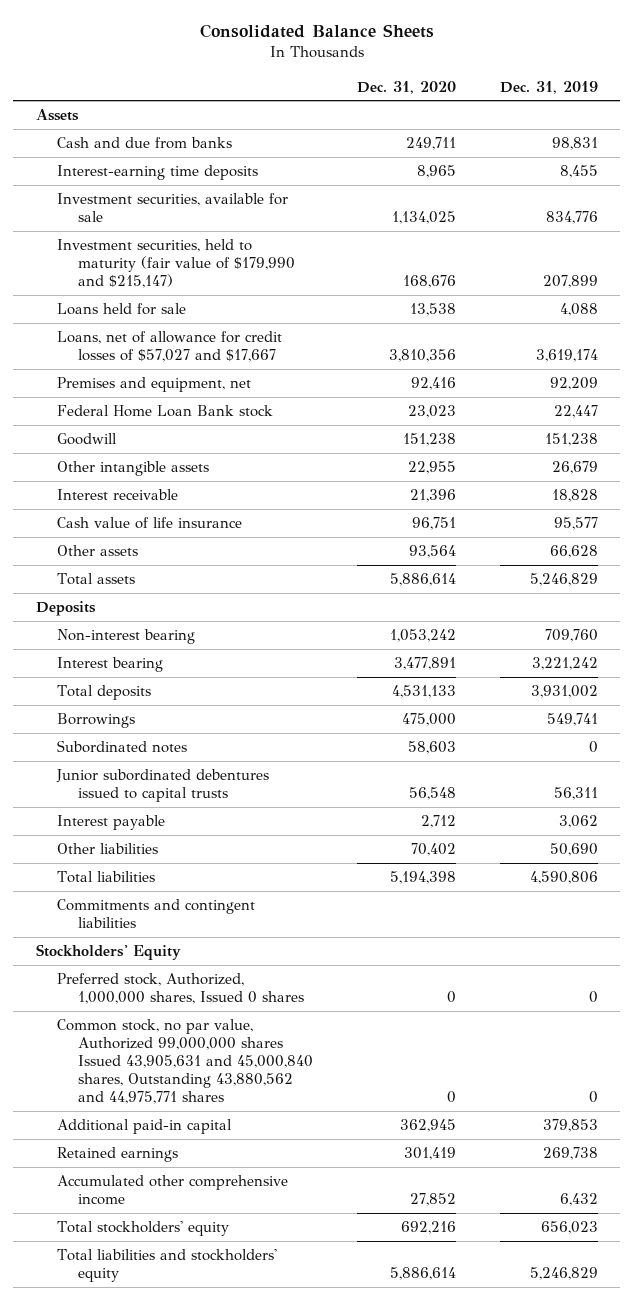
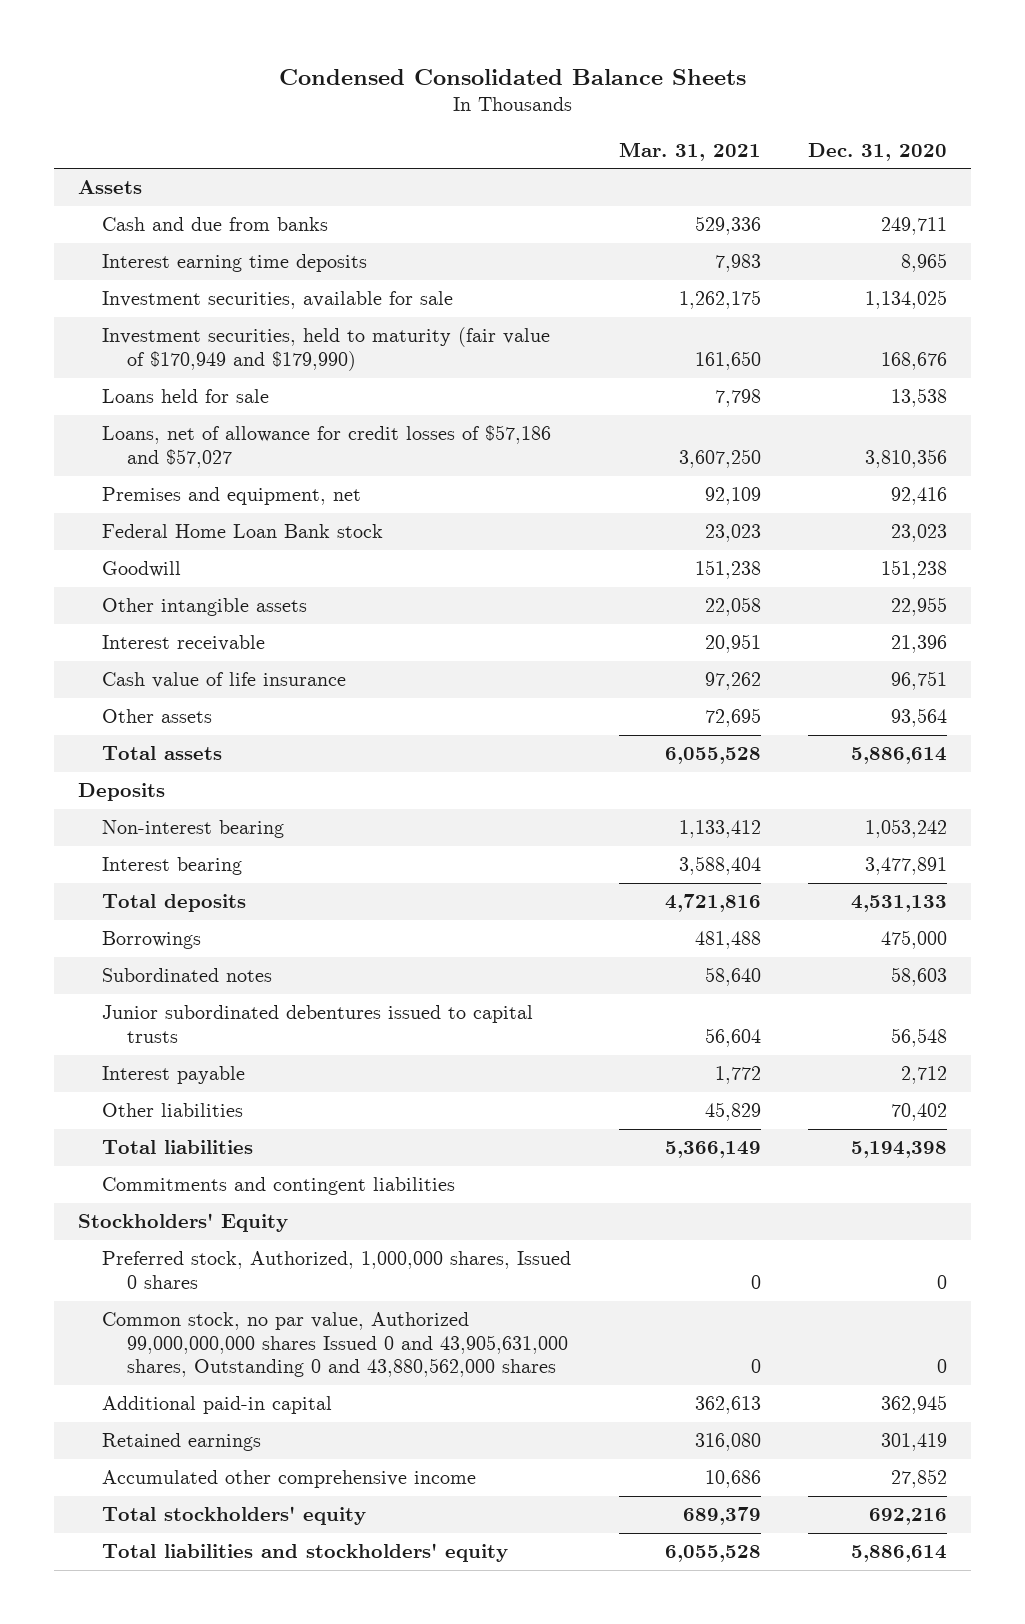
[199,23,434,38] Consolidated Balance Sheets -> [278,68,746,85] Condensed Consolidated Balance Sheets
[499,80,598,94] Dec. 31, 2019 -> none
none -> [618,141,761,161] Mar. 31, 2021
[56,165,258,181] Interest-earning time deposits -> [102,254,368,273] Interest earning time deposits
[56,239,295,289] Investment securities, held to maturity (fair value of $179,990 and $215,147) -> [102,327,551,371] Investment securities, held to maturity (fair value of $170,949 and $179,990)
[56,331,282,363] Loans, net of allowance for credit losses of $57,027 and $17,667 -> [102,425,552,468] Loans, net of allowance for credit losses of $57,186 and $57,027
[56,1019,313,1105] Common stock, no par value, Authorized 99,000,000 shares Issued 43,905,631 and 45,000,840 shares, Outstanding 43,880,562 and 44,975,771 shares -> [102,1312,568,1378] Common stock, no par value, Authorized 99,000,000,000 shares Issued 0 and 43,905,631,000 shares, Outstanding 0 and 43,880,562,000 shares

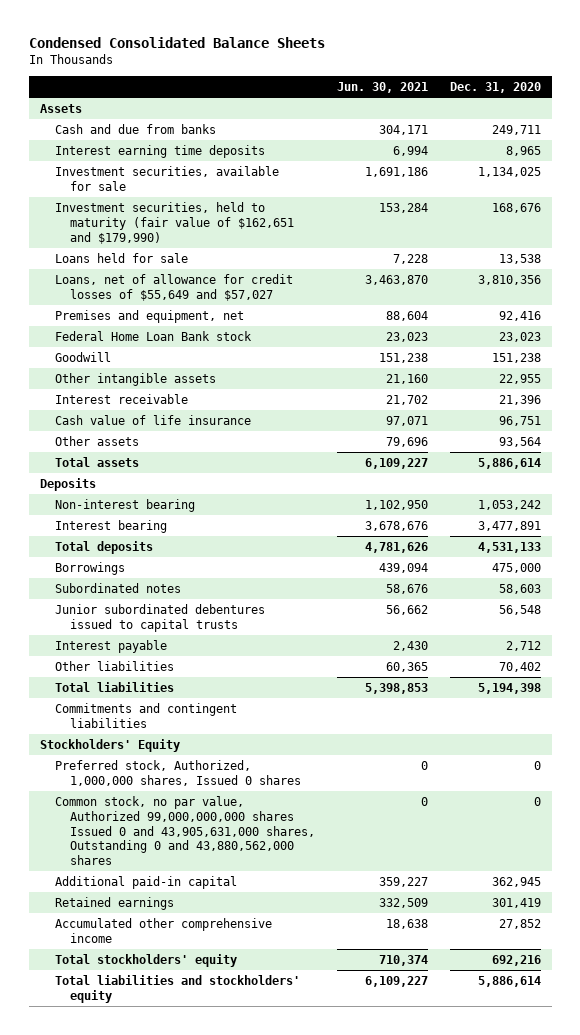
[618,141,761,161] Mar. 31, 2021 -> none
none -> [336,82,428,94] Jun. 30, 2021
[102,327,551,371] Investment securities, held to maturity (fair value of $170,949 and $179,990) -> [54,201,295,244] Investment securities, held to maturity (fair value of $162,651 and $179,990)
[102,425,552,468] Loans, net of allowance for credit losses of $57,186 and $57,027 -> [54,273,293,301] Loans, net of allowance for credit losses of $55,649 and $57,027

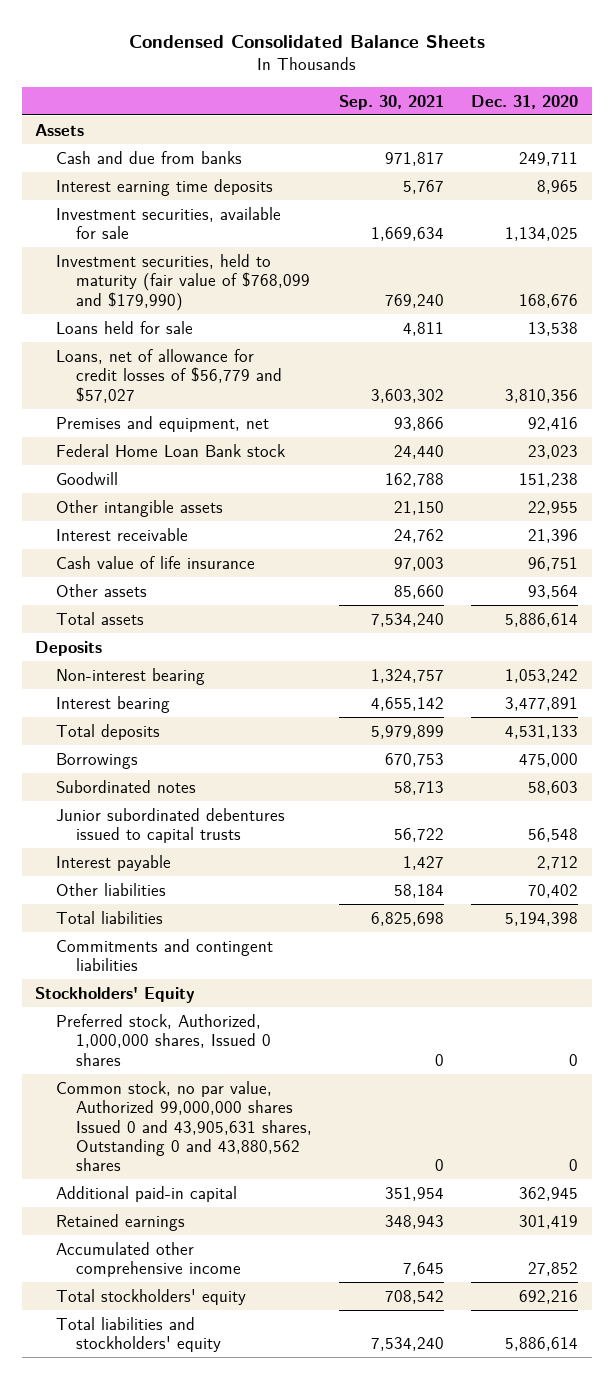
[336,82,428,94] Jun. 30, 2021 -> none
none -> [339,94,445,110] Sep. 30, 2021
[54,201,295,244] Investment securities, held to maturity (fair value of $162,651 and $179,990) -> [55,253,311,311] Investment securities, held to maturity (fair value of $768,099 and $179,990)
[54,273,293,301] Loans, net of allowance for credit losses of $55,649 and $57,027 -> [55,348,283,403] Loans, net of allowance for credit losses of $56,779 and $57,027
[54,795,316,866] Common stock, no par value, Authorized 99,000,000,000 shares Issued 0 and 43,905,631,000 shares, Outstanding 0 and 43,880,562,000 shares -> [55,1080,313,1172] Common stock, no par value, Authorized 99,000,000 shares Issued 0 and 43,905,631 shares, Outstanding 0 and 43,880,562 shares

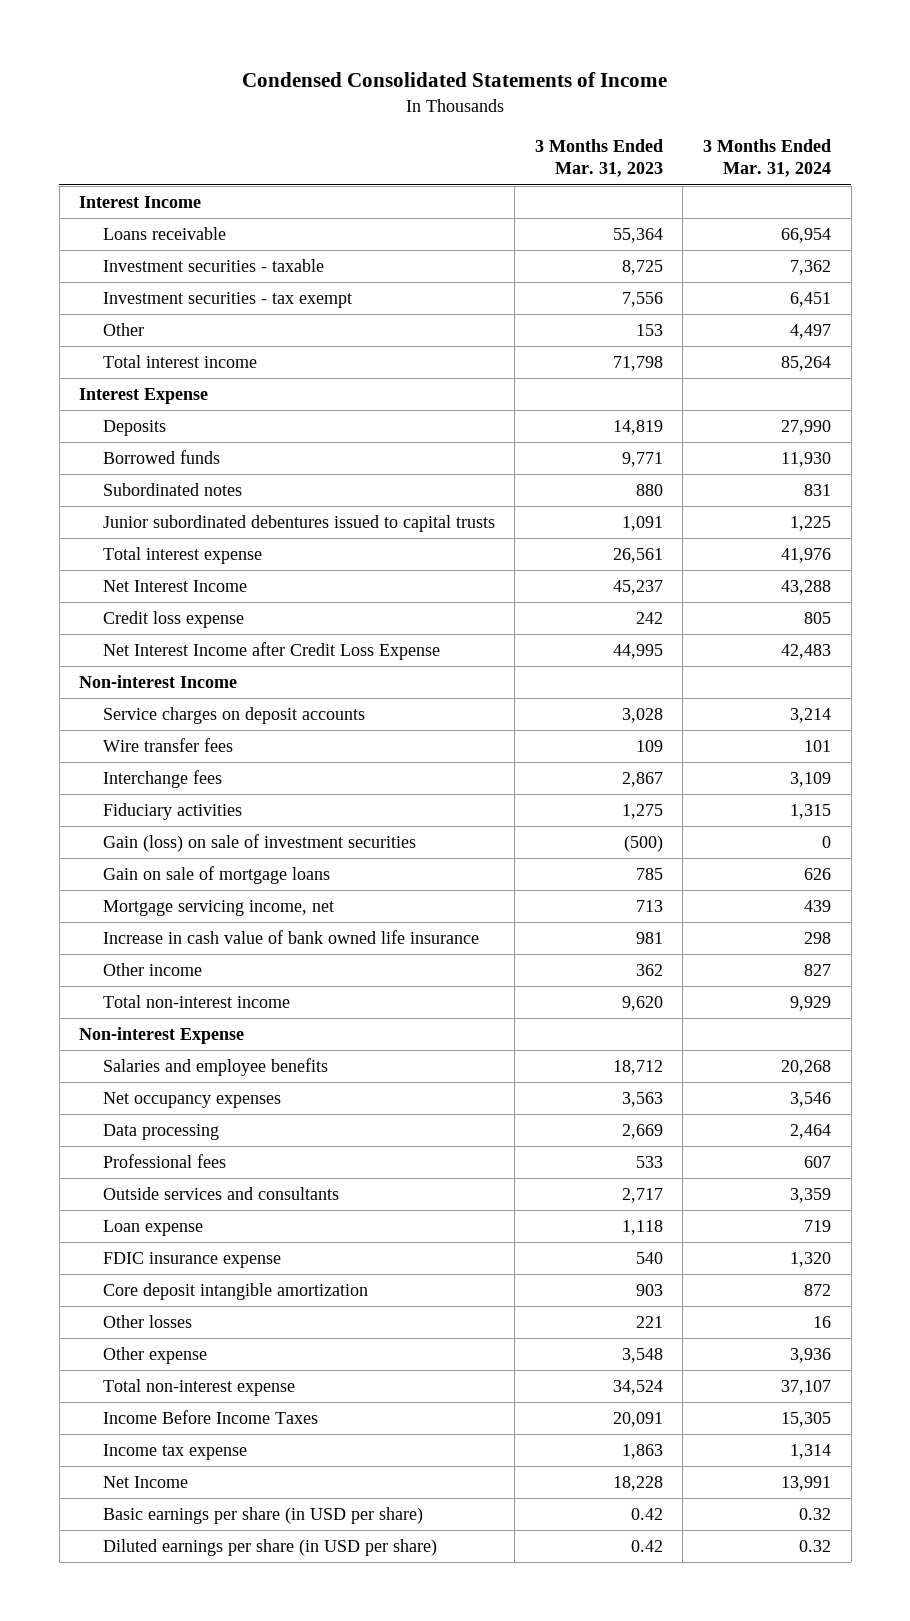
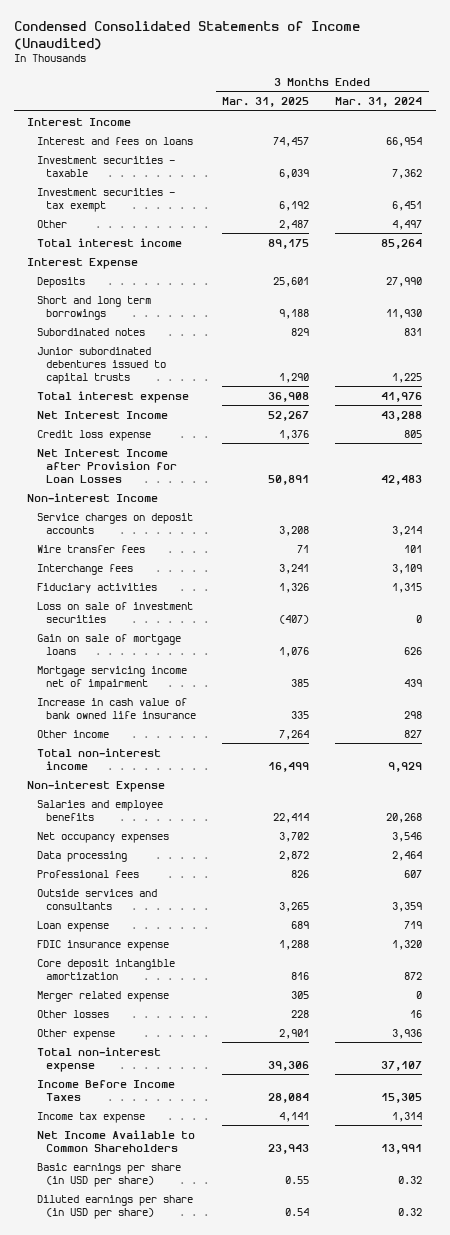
[242,72,668,88] Condensed Consolidated Statements of Income -> [14,20,361,50] Condensed Consolidated Statements of Income (Unaudited)
[534,139,663,178] 3 Months Ended Mar. 31, 2023 -> none
none -> [222,97,310,108] Mar. 31, 2025
[102,226,226,240] Loans receivable -> [36,136,193,145] Interest and fees on loans
[102,449,220,464] Borrowed funds -> [36,295,151,320] Short and long term borrowings
[102,641,440,660] Net Interest Income after Credit Loss Expense -> [36,448,178,483] Net Interest Income after Provision for Loan Losses
[102,833,416,852] Gain (loss) on sale of investment securities -> [36,601,193,623] Loss on sale of investment securities
[102,899,334,916] Mortgage servicing income, net -> [36,665,187,690] Mortgage servicing income net of impairment
none -> [36,990,169,1002] Merger related expense
[102,1475,188,1488] Net Income -> [36,1129,195,1152] Net Income Available to Common Shareholders

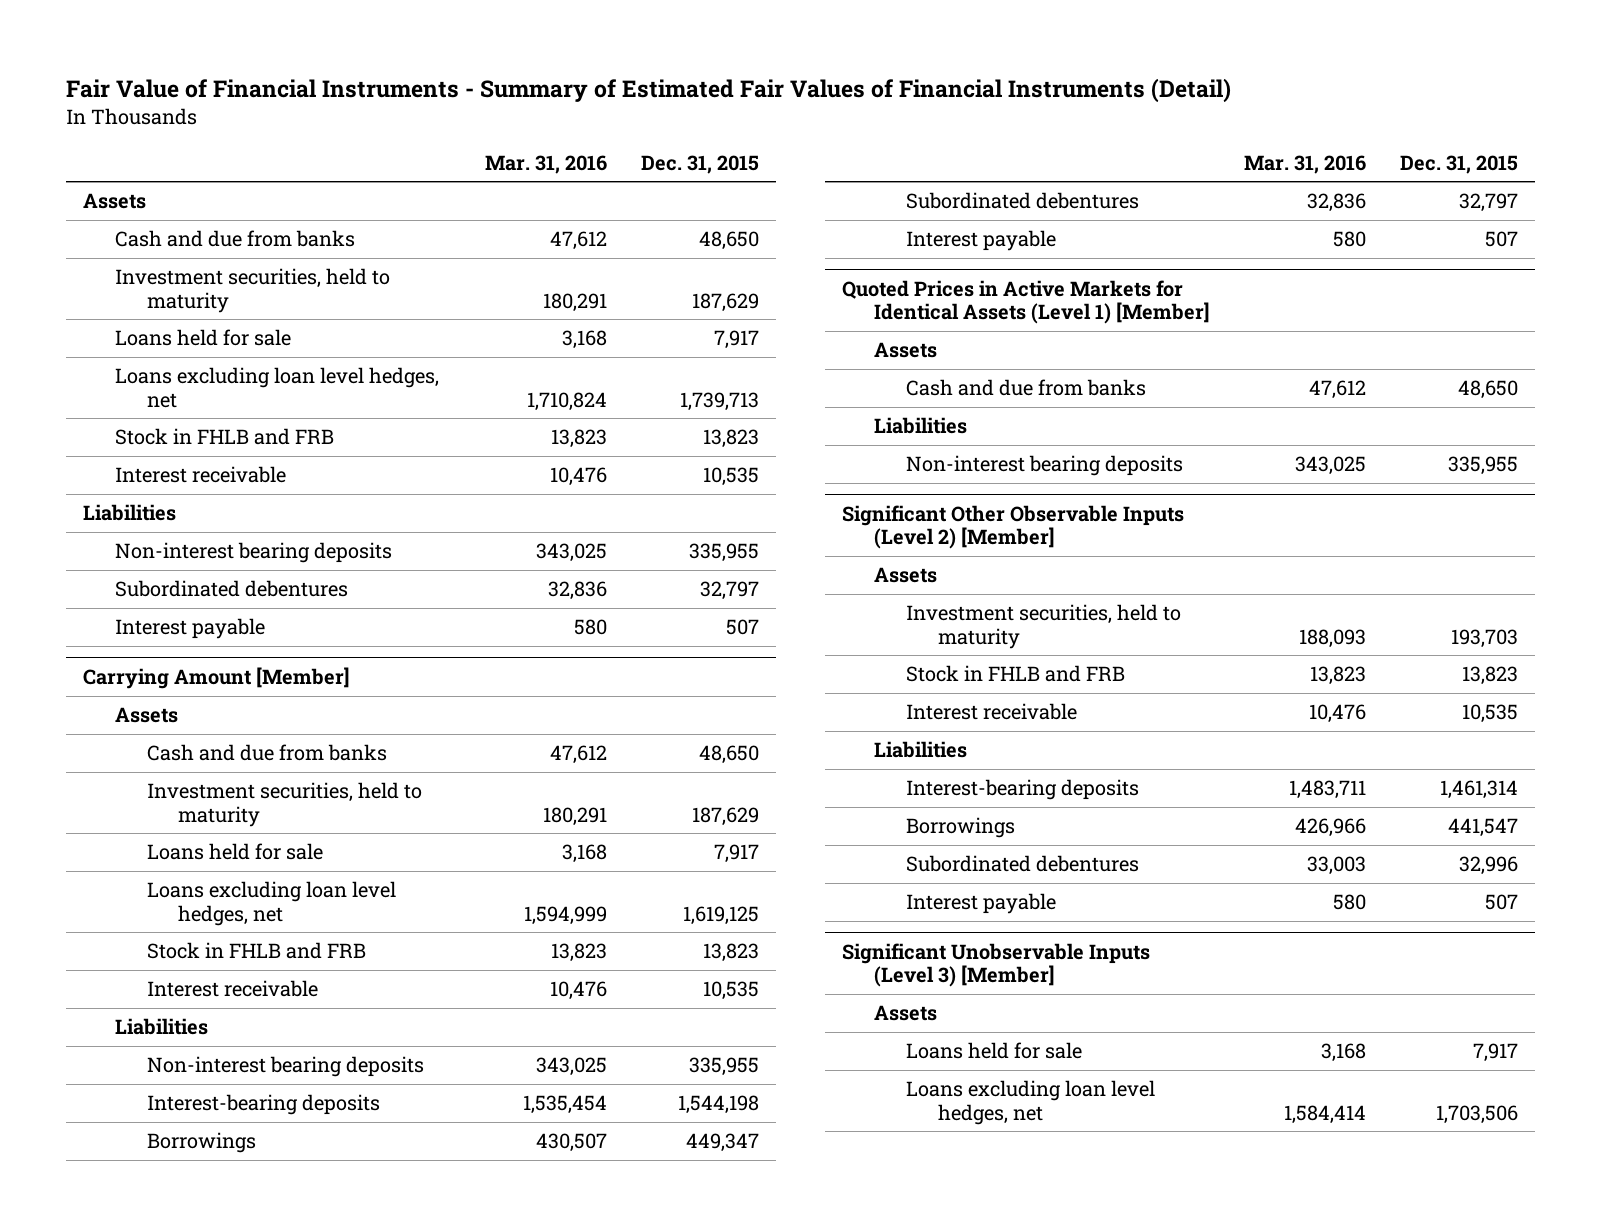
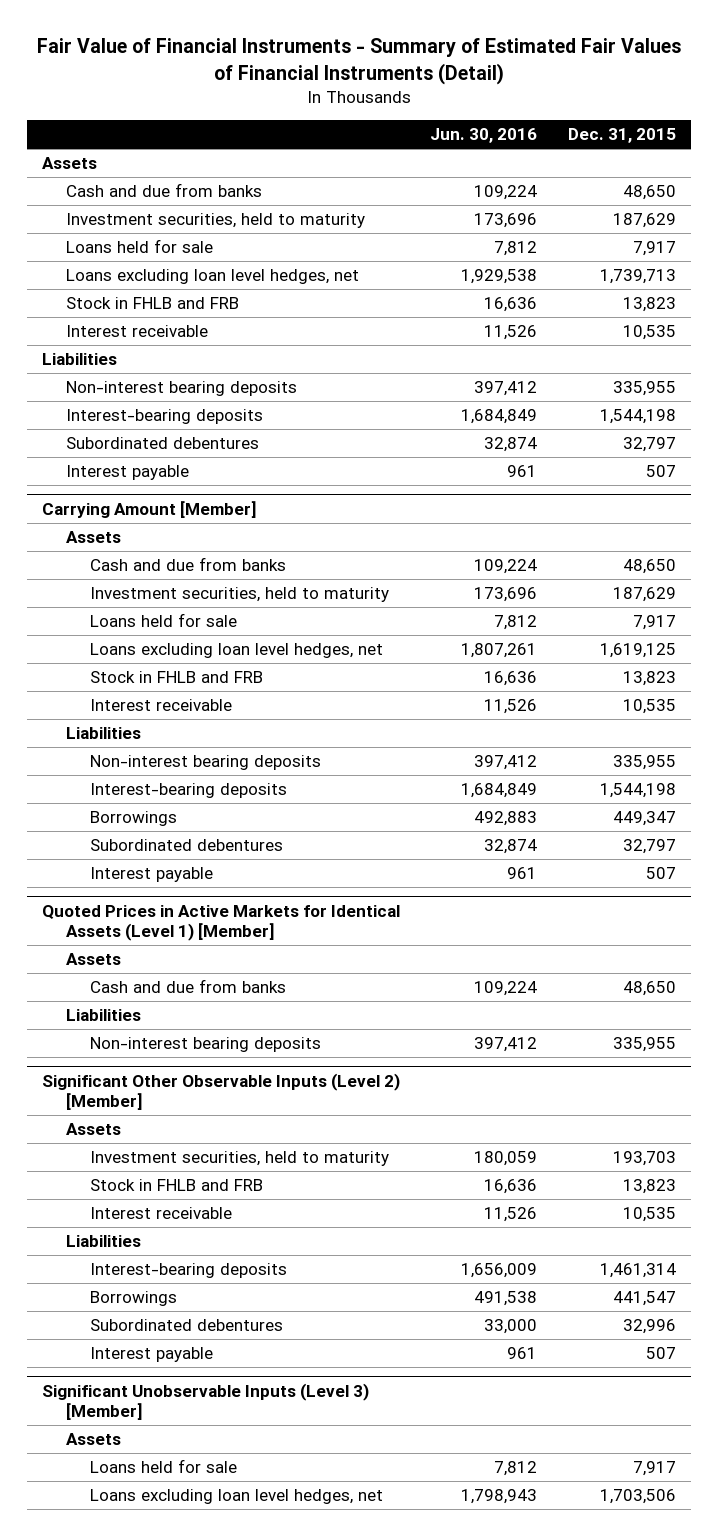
[484,154,607,174] Mar. 31, 2016 -> none
none -> [430,128,538,144] Jun. 30, 2016
none -> [66,408,264,424] Interest-bearing deposits

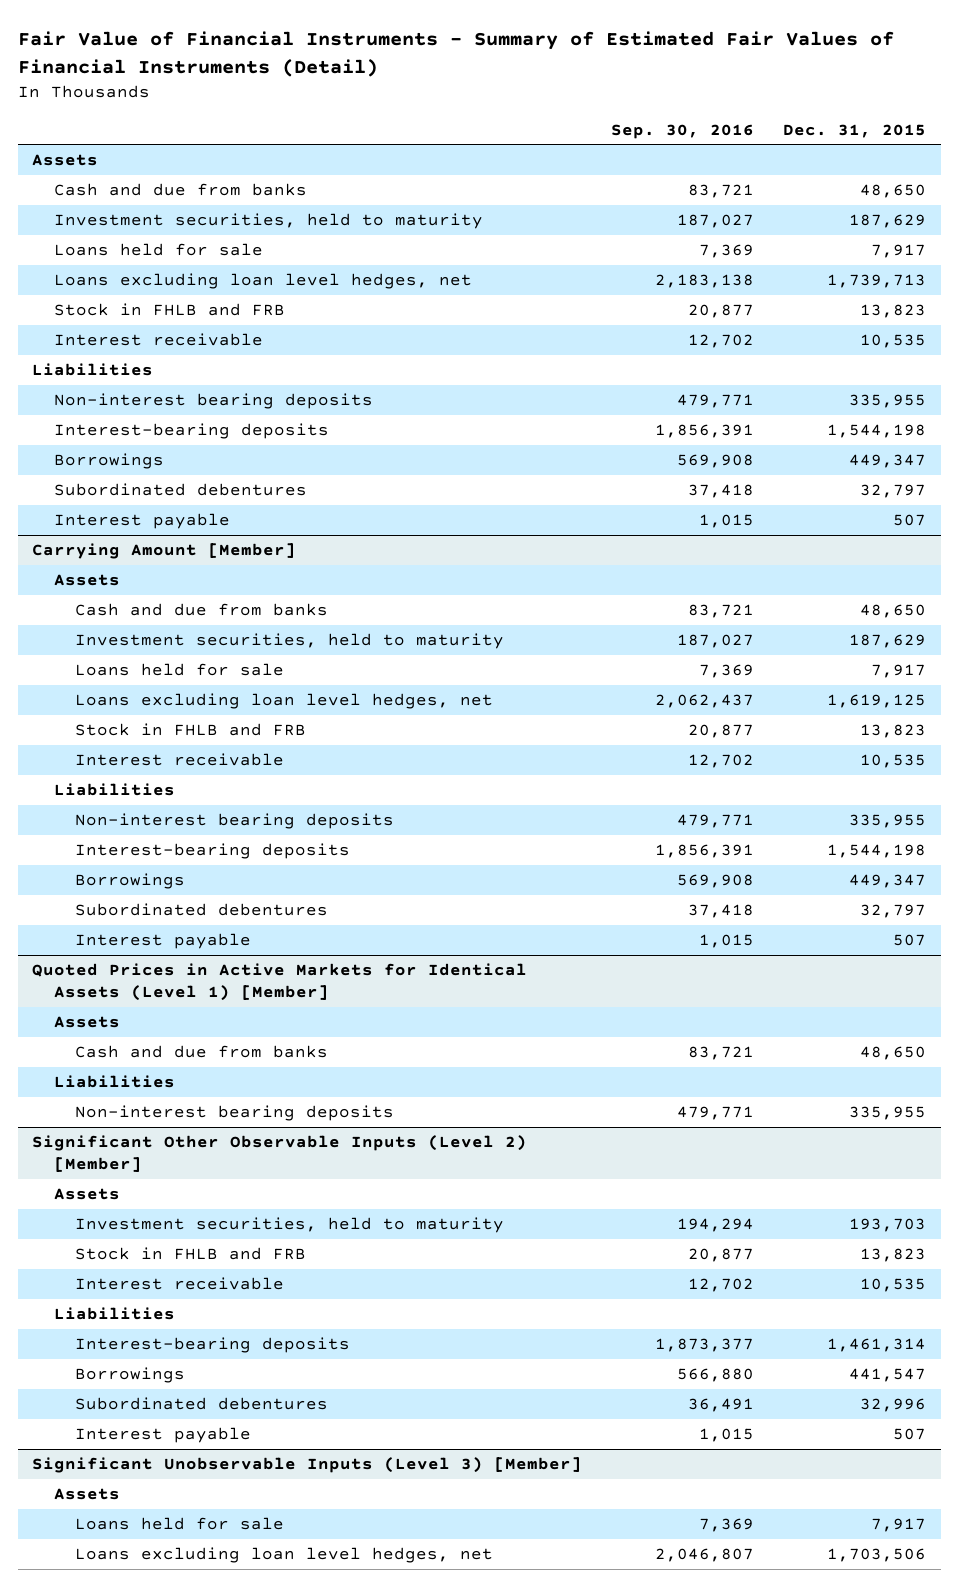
[430,128,538,144] Jun. 30, 2016 -> none
none -> [611,123,755,139] Sep. 30, 2016
none -> [53,453,164,470] Borrowings

